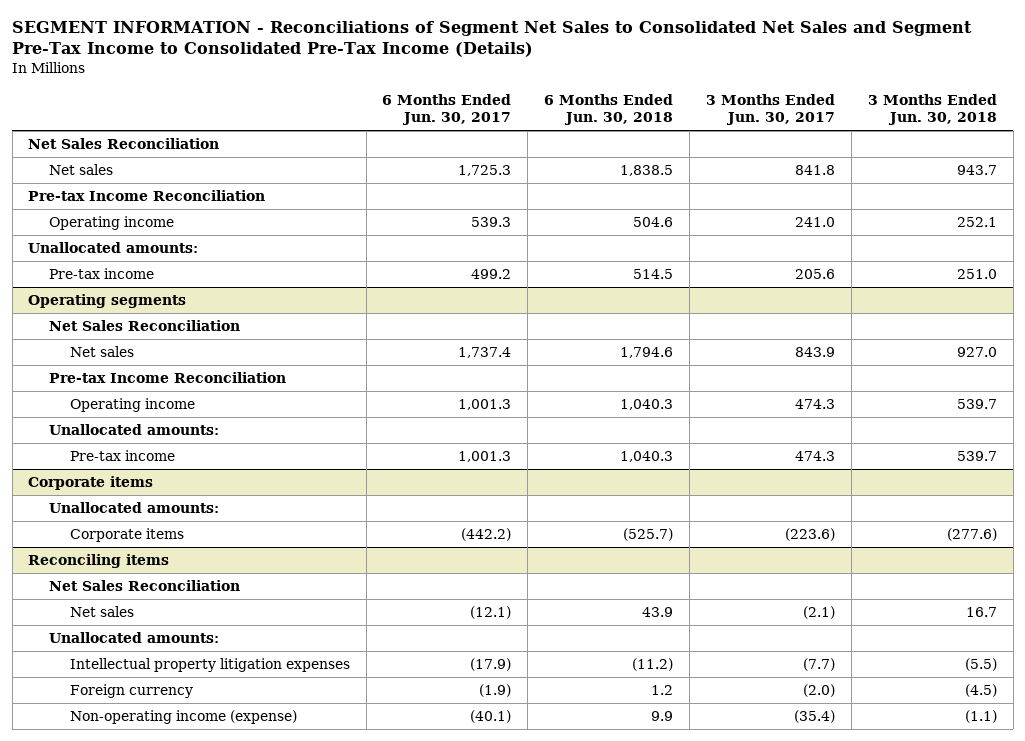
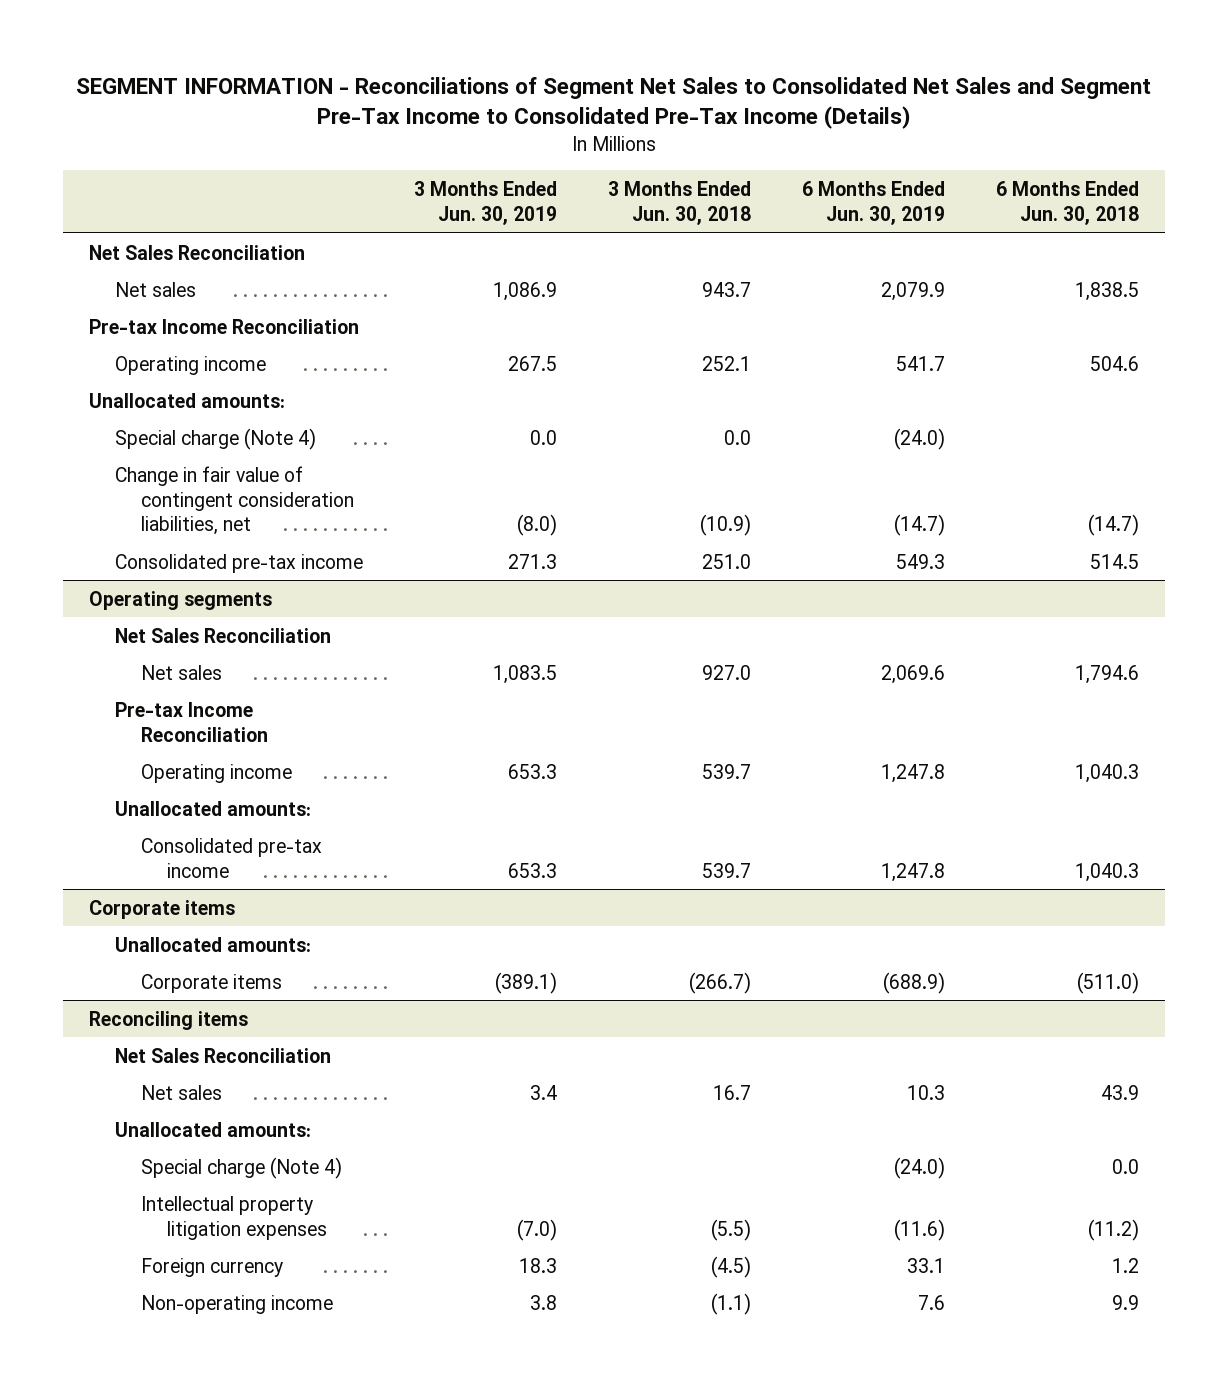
[382,93,512,126] 6 Months Ended Jun. 30, 2017 -> none
[705,93,835,126] 3 Months Ended Jun. 30, 2017 -> none
none -> [413,180,557,225] 3 Months Ended Jun. 30, 2019
none -> [802,180,946,225] 6 Months Ended Jun. 30, 2019
none -> [114,427,316,450] Special charge (Note 4)
none -> [114,465,354,536] Change in fair value of contingent consideration liabilities, net
[49,268,155,280] Pre-tax income -> [114,553,363,573] Consolidated pre-tax income
[69,450,175,462] Pre-tax income -> [140,837,322,878] Consolidated pre-tax income
[623,528,674,542] (525.7) -> [1077,971,1140,994] (511.0)
[946,528,997,542] (277.6) -> [689,971,752,994] (266.7)
none -> [140,1156,342,1179] Special charge (Note 4)
[69,710,297,725] Non-operating income (expense) -> [140,1294,333,1314] Non-operating income

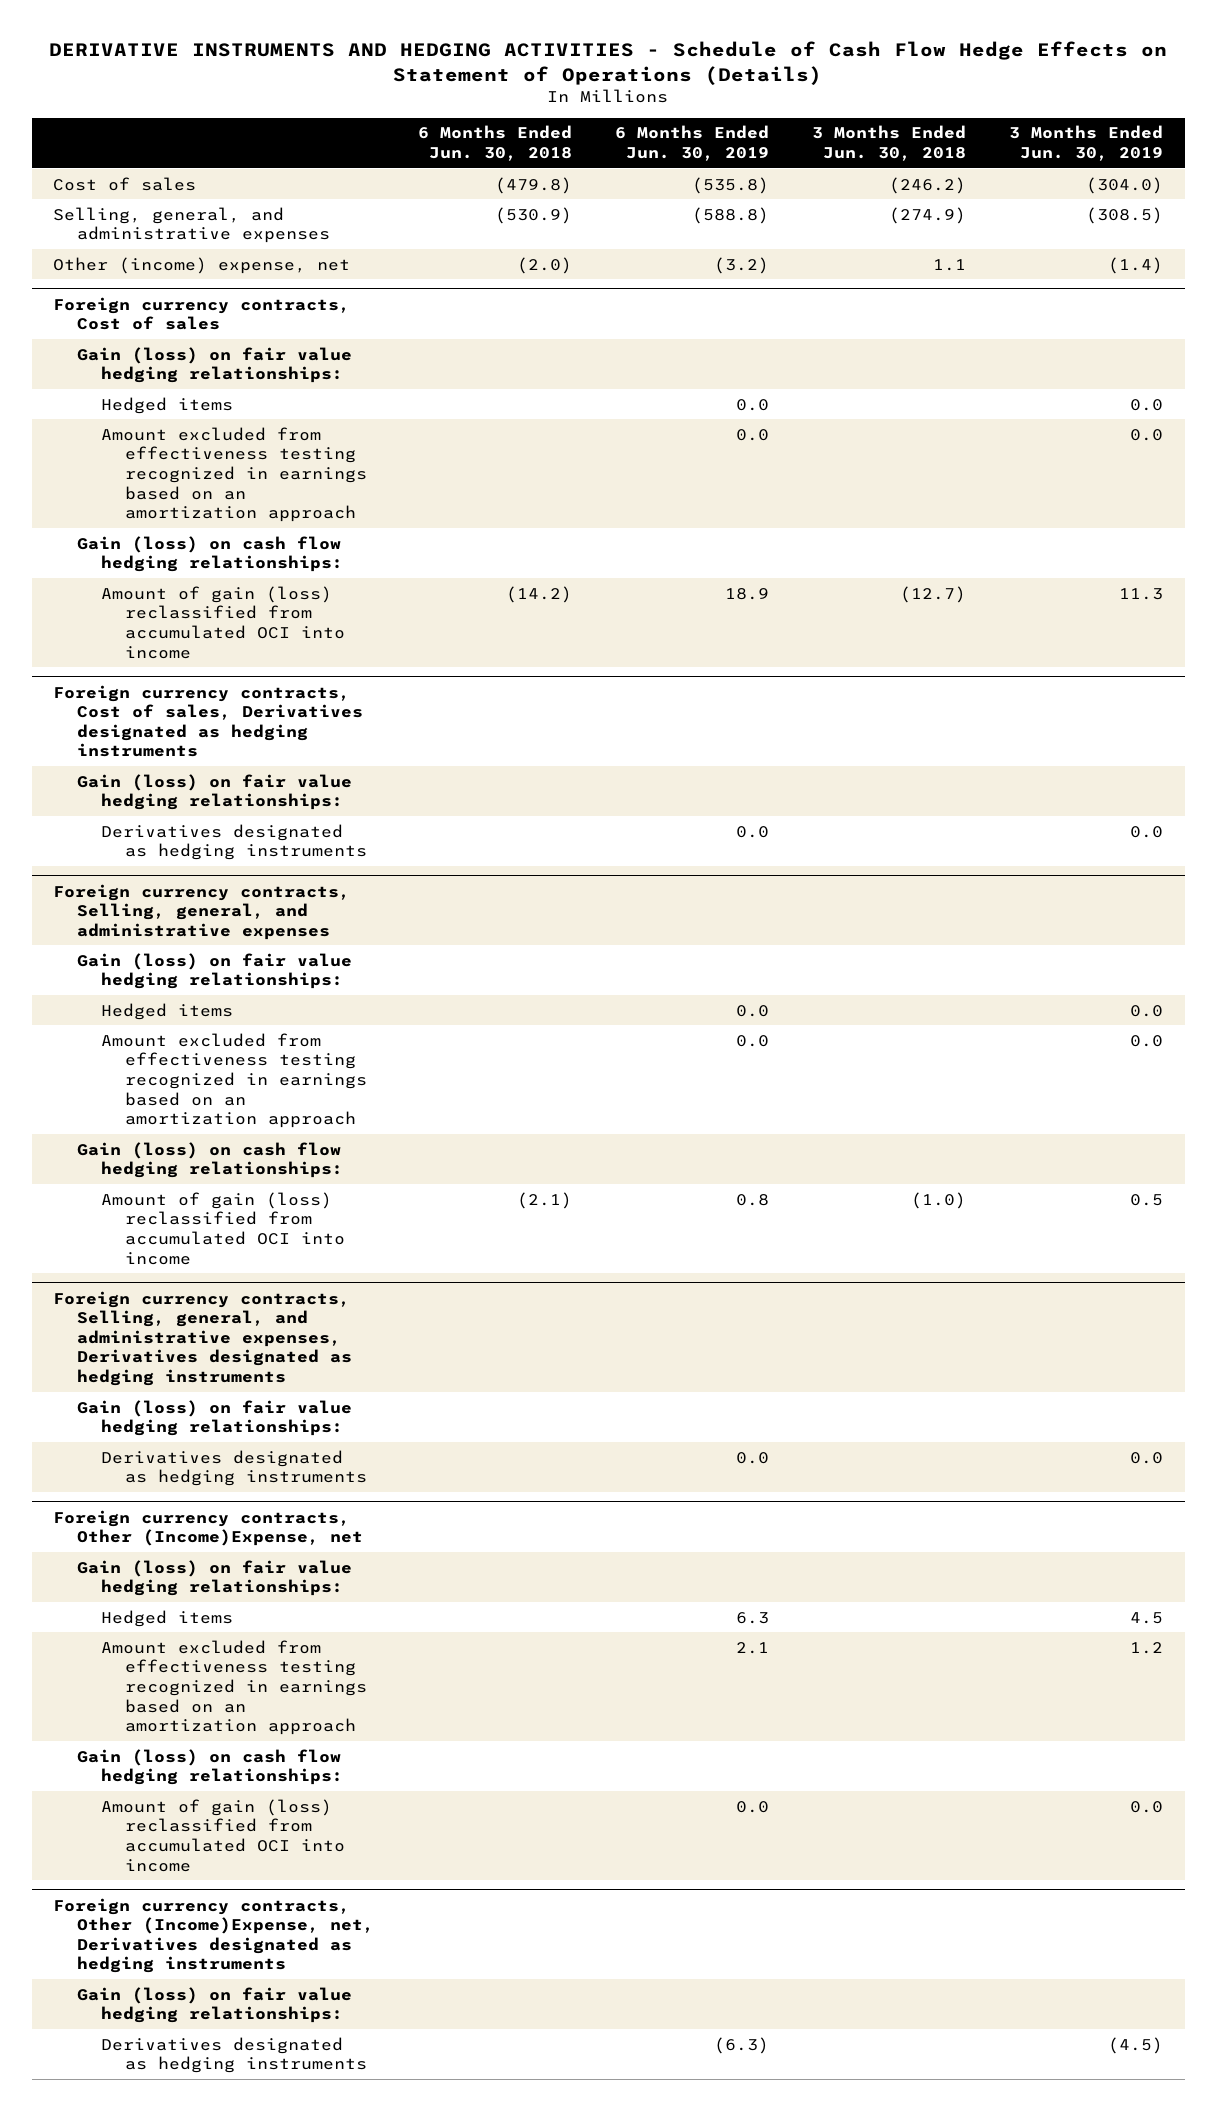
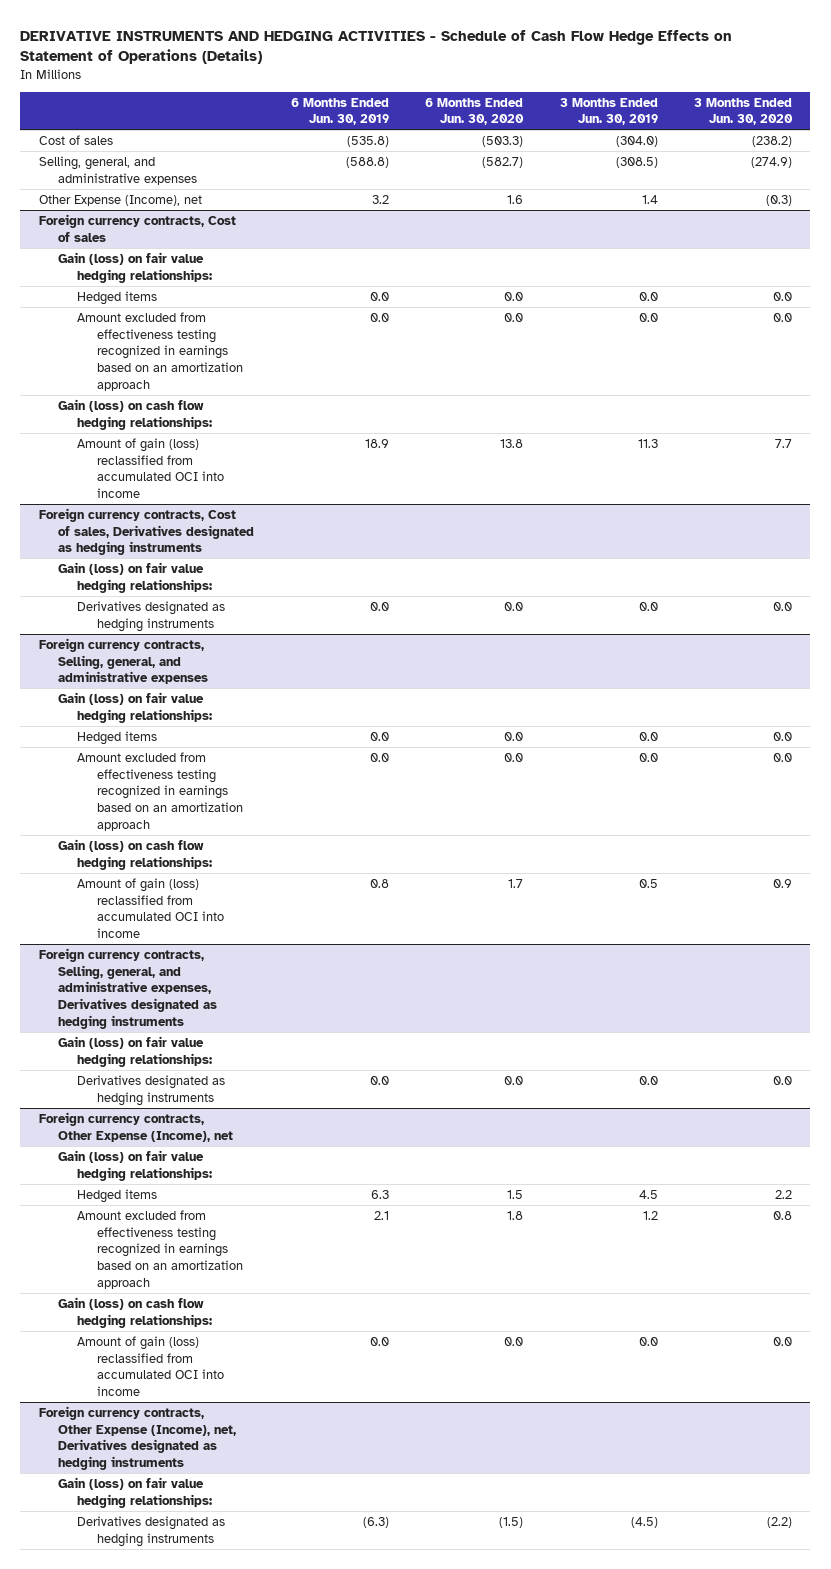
[417,125,572,161] 6 Months Ended Jun. 30, 2018 -> none
[811,125,966,161] 3 Months Ended Jun. 30, 2018 -> none
none -> [425,97,525,126] 6 Months Ended Jun. 30, 2020
none -> [694,97,794,126] 3 Months Ended Jun. 30, 2020
[53,256,351,274] Other (income) expense, net -> [38,194,202,206] Other Expense (Income), net
[713,256,769,274] (3.2) -> [371,194,389,204] 3.2
[1108,256,1164,274] (1.4) -> [641,194,658,204] 1.4
[53,1509,364,1547] Foreign currency contracts, Other (Income)Expense, net -> [38,1111,234,1142] Foreign currency contracts, Other Expense (Income), net
[53,1897,375,1974] Foreign currency contracts, Other (Income)Expense, net, Derivatives designated as hedging instruments -> [38,1405,237,1471] Foreign currency contracts, Other Expense (Income), net, Derivatives designated as hedging instruments

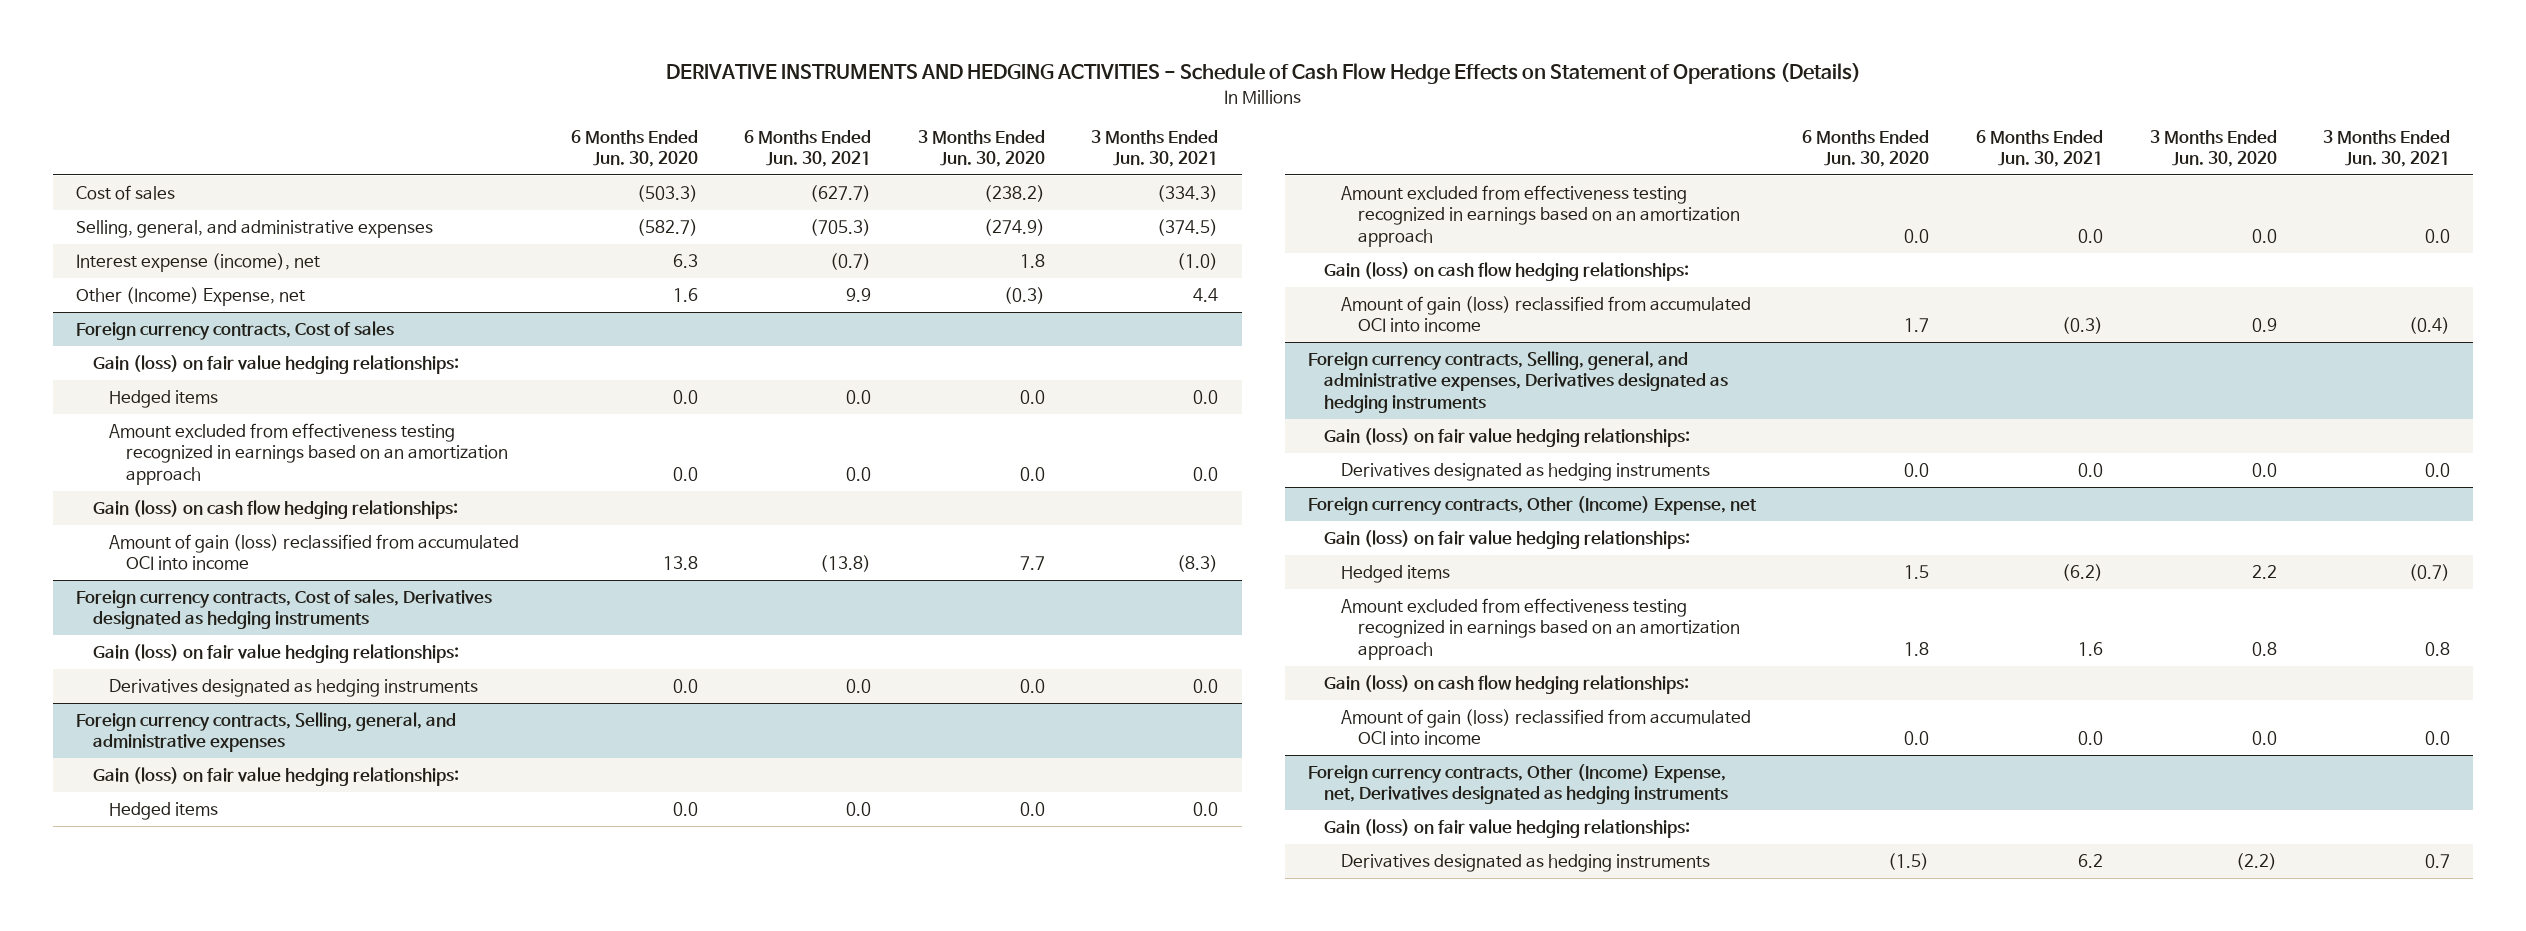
[290,97,389,126] 6 Months Ended Jun. 30, 2019 -> none
[559,97,658,126] 3 Months Ended Jun. 30, 2019 -> none
none -> [744,129,872,168] 6 Months Ended Jun. 30, 2021
none -> [1091,129,1219,168] 3 Months Ended Jun. 30, 2021
none -> [76,253,321,273] Interest expense (income), net
[38,194,202,206] Other Expense (Income), net -> [76,287,306,307] Other (Income) Expense, net
[38,1111,234,1142] Foreign currency contracts, Other Expense (Income), net -> [1307,496,1757,516] Foreign currency contracts, Other (Income) Expense, net
[38,1405,237,1471] Foreign currency contracts, Other Expense (Income), net, Derivatives designated as hedging instruments -> [1307,764,1729,805] Foreign currency contracts, Other (Income) Expense, net, Derivatives designated as hedging instruments

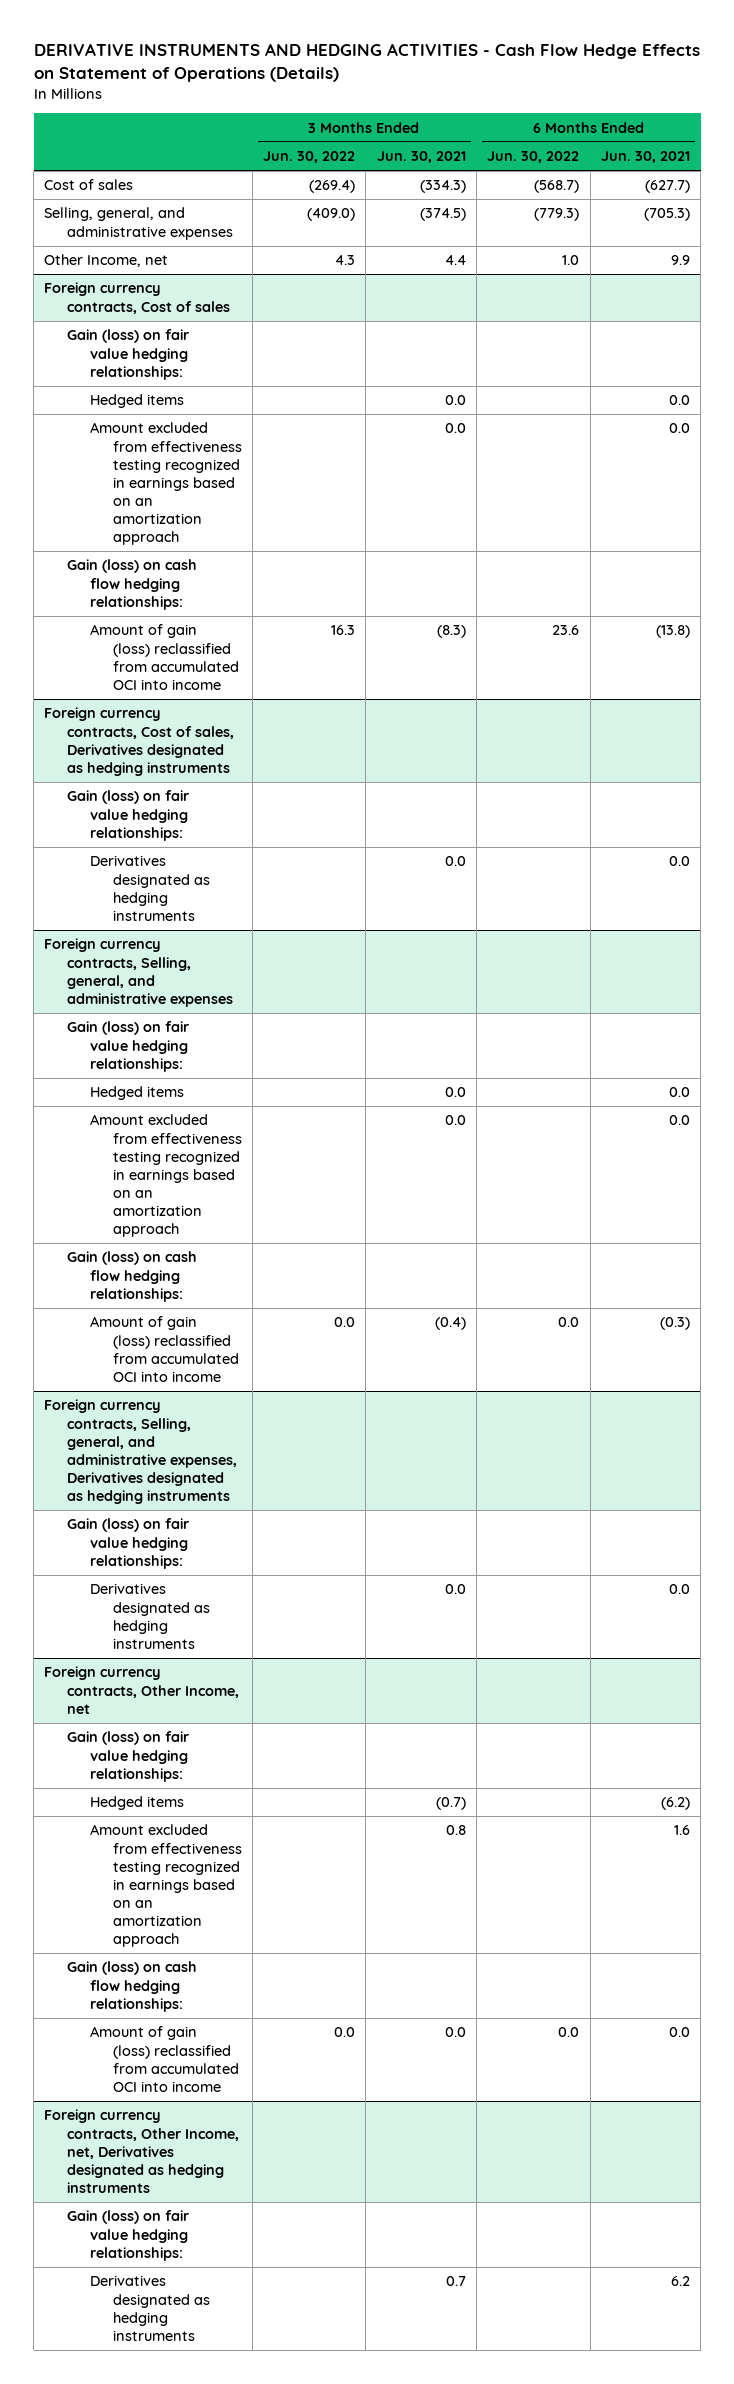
[666,63,1862,85] DERIVATIVE INSTRUMENTS AND HEDGING ACTIVITIES - Schedule of Cash Flow Hedge Effects on Statement of Operations (Details) -> [33,43,700,83] DERIVATIVE INSTRUMENTS AND HEDGING ACTIVITIES - Cash Flow Hedge Effects on Statement of Operations (Details)
[570,129,698,168] 6 Months Ended Jun. 30, 2020 -> none
[917,129,1045,168] 3 Months Ended Jun. 30, 2020 -> none
none -> [263,151,356,164] Jun. 30, 2022
none -> [487,151,580,164] Jun. 30, 2022
[76,253,321,273] Interest expense (income), net -> none
[76,287,306,307] Other (Income) Expense, net -> [44,254,169,268] Other Income, net
[1307,496,1757,516] Foreign currency contracts, Other (Income) Expense, net -> [44,1666,240,1714] Foreign currency contracts, Other Income, net
[1307,764,1729,805] Foreign currency contracts, Other (Income) Expense, net, Derivatives designated as hedging instruments -> [44,2109,240,2194] Foreign currency contracts, Other Income, net, Derivatives designated as hedging instruments

